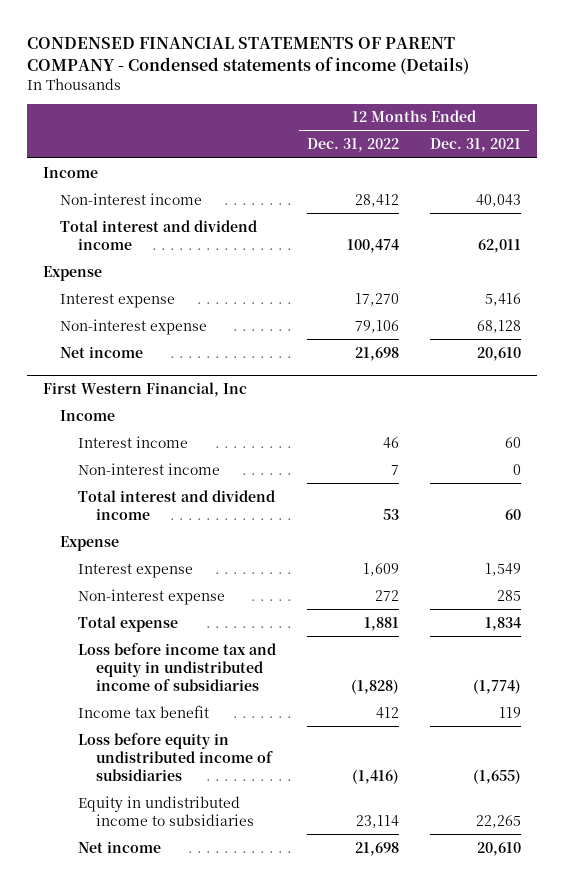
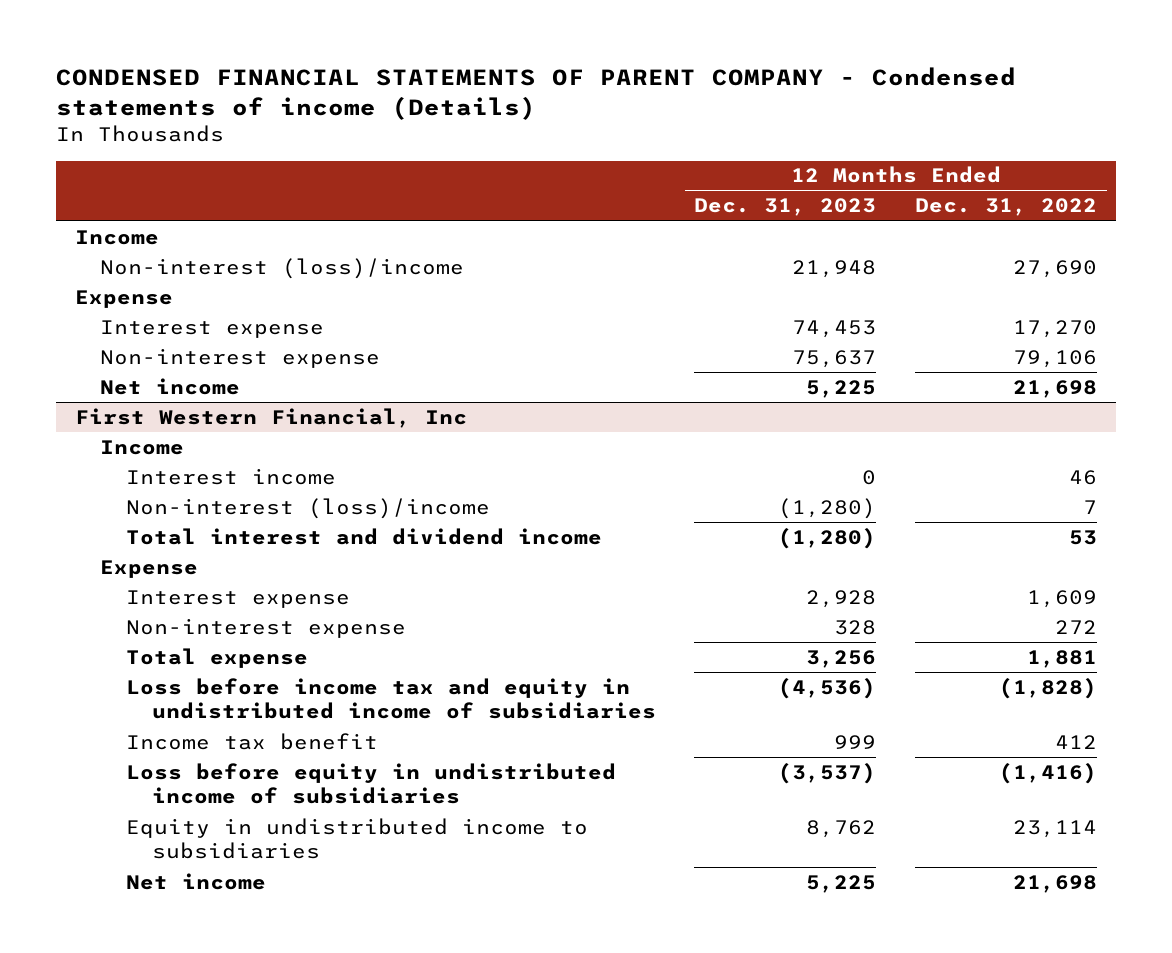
[430,138,522,153] Dec. 31, 2021 -> none
none -> [694,198,877,217] Dec. 31, 2023
[60,219,258,250] Total interest and dividend income -> none
[60,192,203,205] Non-interest income -> [100,257,465,279] Non-interest (loss)/income
[355,193,400,207] 28,412 -> [1013,259,1098,278] 27,690
[78,462,221,475] Non-interest income -> [126,497,491,519] Non-interest (loss)/income

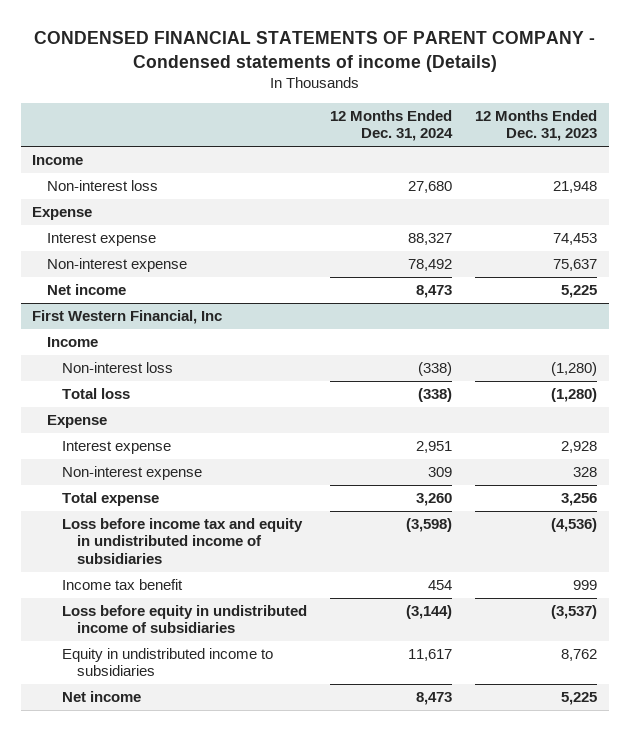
[915,198,1098,217] Dec. 31, 2022 -> none
none -> [330,110,454,142] 12 Months Ended Dec. 31, 2024
[100,257,465,279] Non-interest (loss)/income -> [47,180,159,192] Non-interest loss
[126,467,337,485] Interest income -> none
[126,497,491,519] Non-interest (loss)/income -> [62,362,174,374] Non-interest loss
[126,527,603,545] Total interest and dividend income -> [62,388,131,400] Total loss

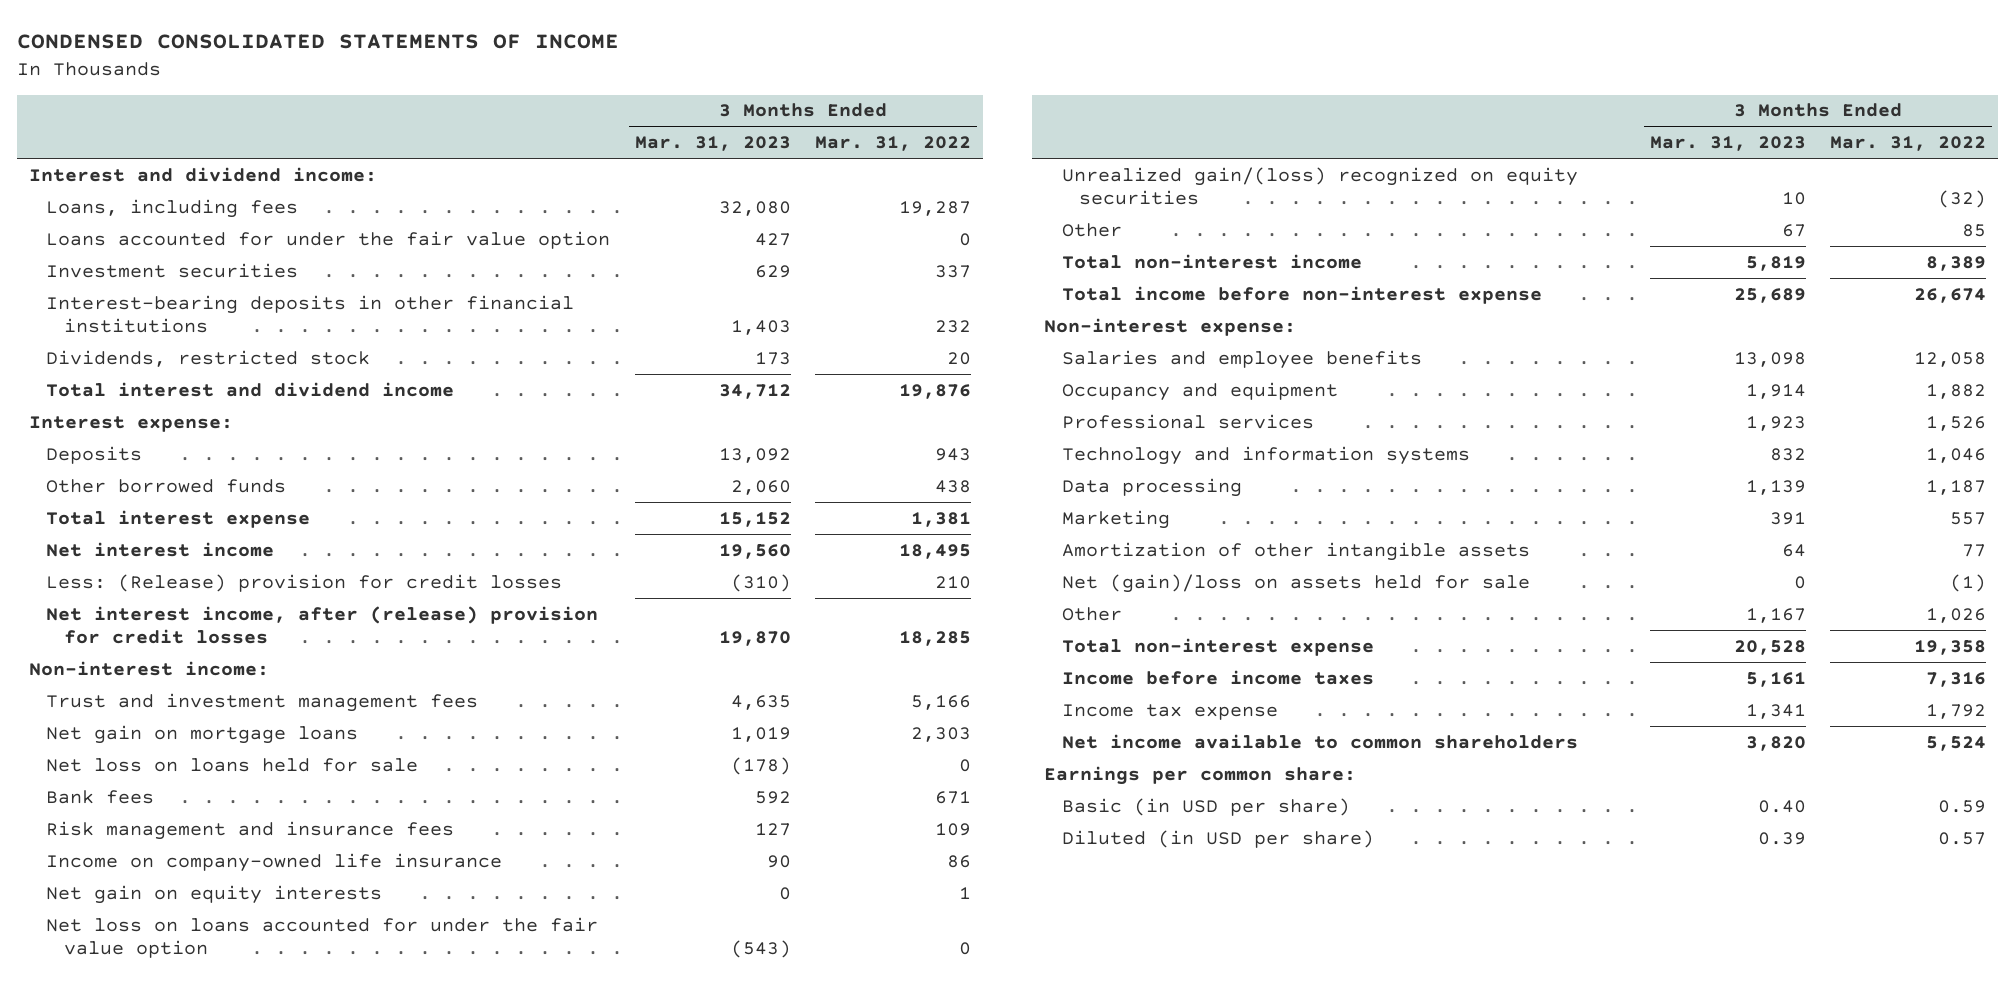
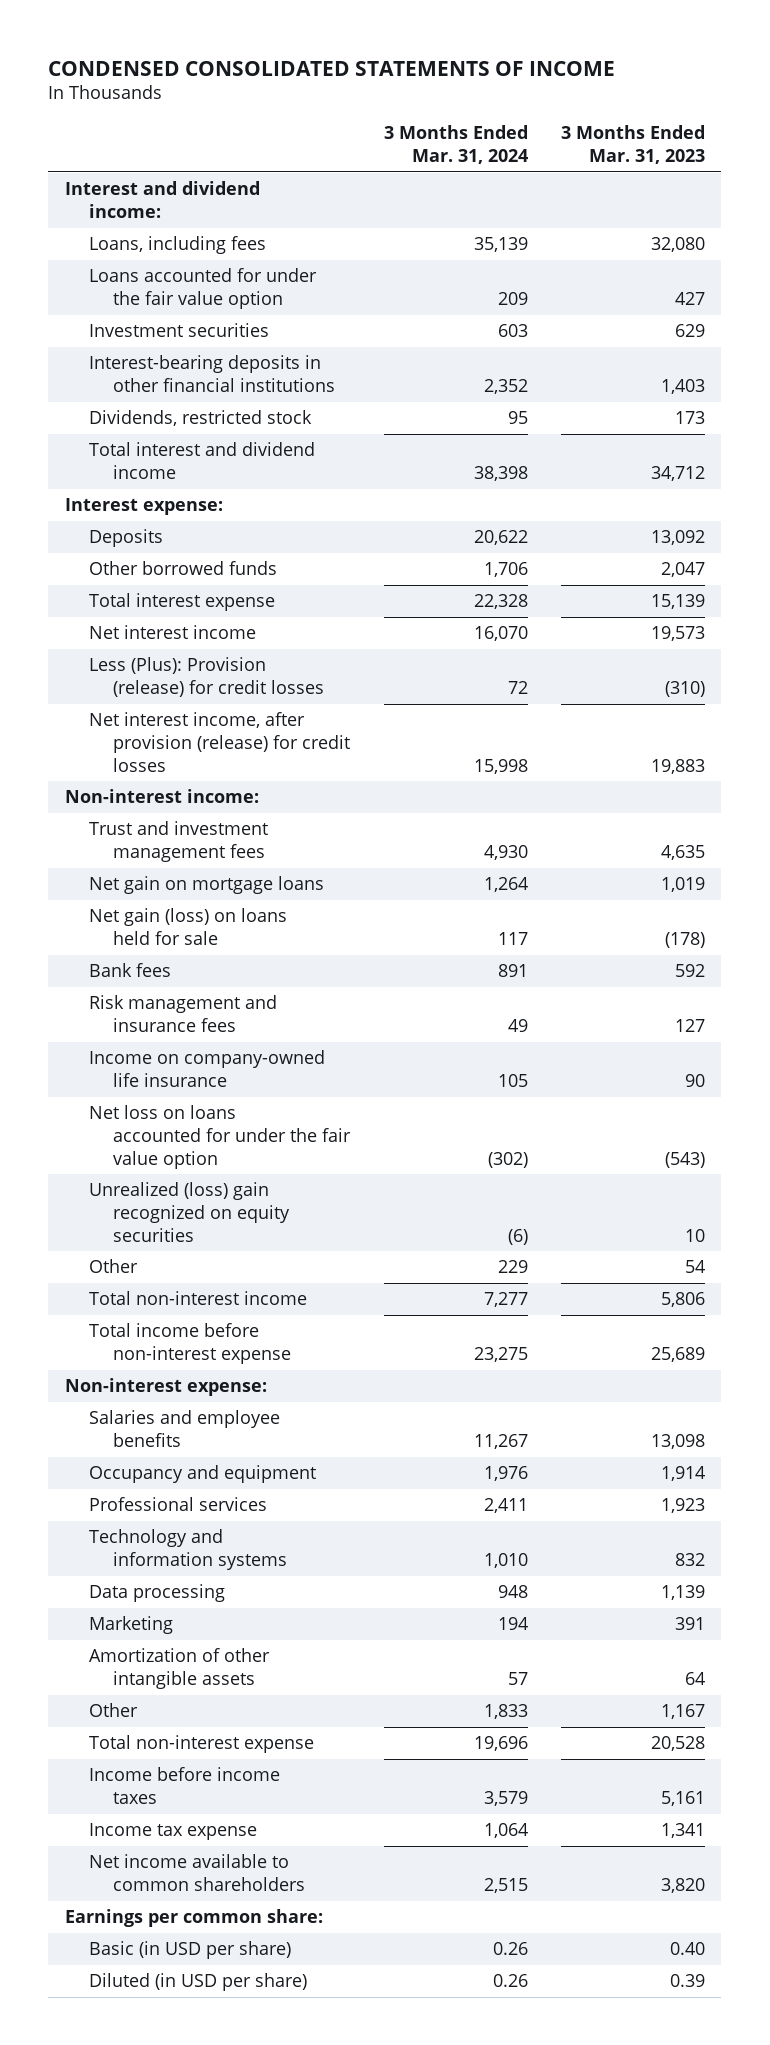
[814,136,971,152] Mar. 31, 2022 -> none
none -> [383,125,528,164] 3 Months Ended Mar. 31, 2024
[730,479,791,495] 2,060 -> [660,562,705,578] 2,047
[718,511,791,527] 15,152 -> [650,594,705,610] 15,139
[718,543,791,559] 19,560 -> [650,626,705,642] 19,573
[46,573,563,592] Less: (Release) provision for credit losses -> [89,657,325,697] Less (Plus): Provision (release) for credit losses
[46,605,599,645] Net interest income, after (release) provision for credit losses -> [89,712,351,772] Net interest income, after provision (release) for credit losses
[718,631,791,647] 19,870 -> [650,758,705,774] 19,883
[46,757,419,772] Net loss on loans held for sale -> [89,908,288,945] Net gain (loss) on loans held for sale
[46,884,383,904] Net gain on equity interests -> none
[1061,166,1578,206] Unrealized gain/(loss) recognized on equity securities -> [89,1182,291,1242] Unrealized (loss) gain recognized on equity securities
[1782,223,1807,237] 67 -> [684,1260,705,1274] 54
[1746,255,1807,271] 5,819 -> [660,1292,705,1308] 5,806
[1061,573,1530,593] Net (gain)/loss on assets held for sale -> none

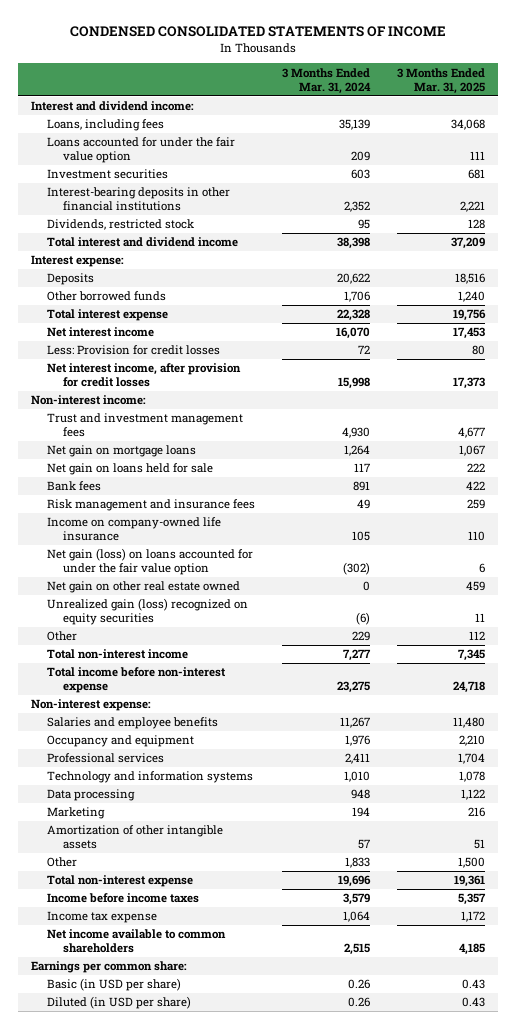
[560,125,705,164] 3 Months Ended Mar. 31, 2023 -> none
none -> [396,67,485,94] 3 Months Ended Mar. 31, 2025
[89,657,325,697] Less (Plus): Provision (release) for credit losses -> [46,345,220,356] Less: Provision for credit losses
[89,712,351,772] Net interest income, after provision (release) for credit losses -> [46,363,241,388] Net interest income, after provision for credit losses
[89,908,288,945] Net gain (loss) on loans held for sale -> [46,463,213,476] Net gain on loans held for sale
[89,1105,352,1169] Net loss on loans accounted for under the fair value option -> [46,548,253,576] Net gain (loss) on loans accounted for under the fair value option
none -> [46,581,240,594] Net gain on other real estate owned
[89,1182,291,1242] Unrealized (loss) gain recognized on equity securities -> [46,598,248,626] Unrealized gain (loss) recognized on equity securities

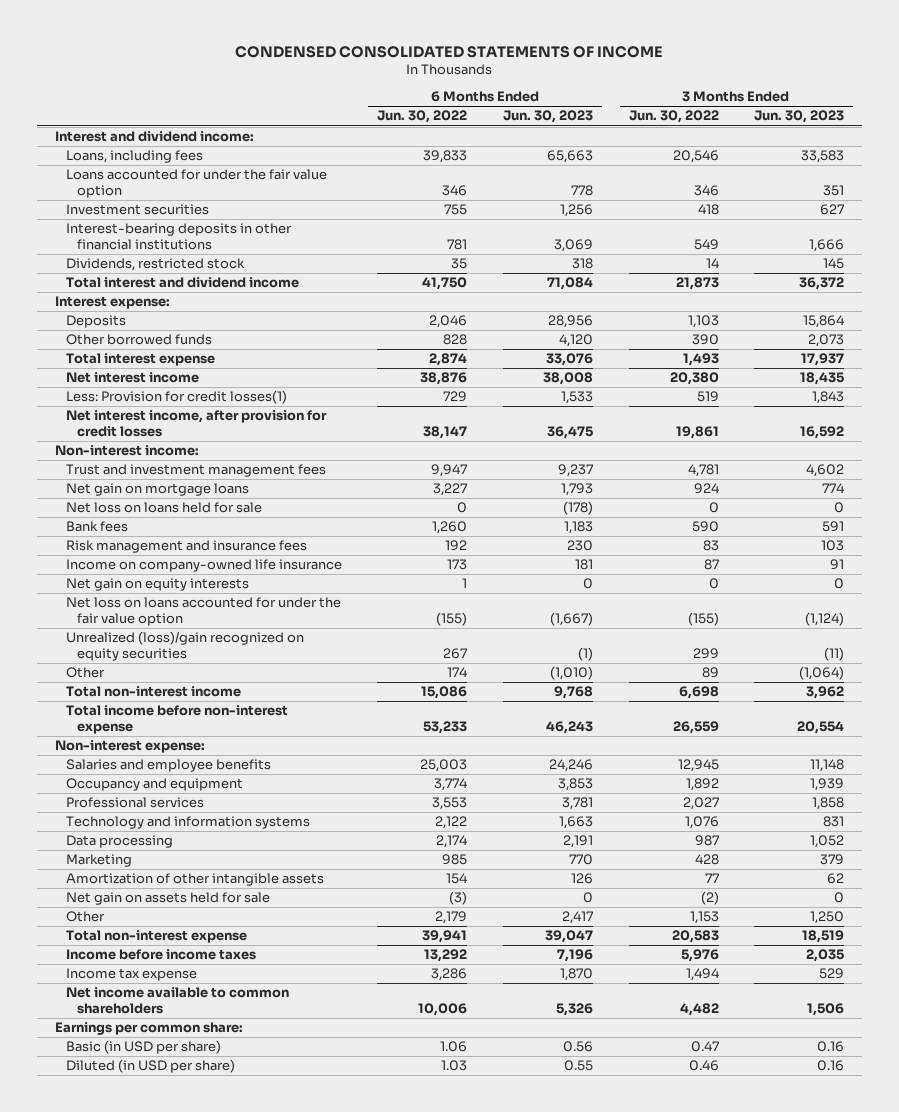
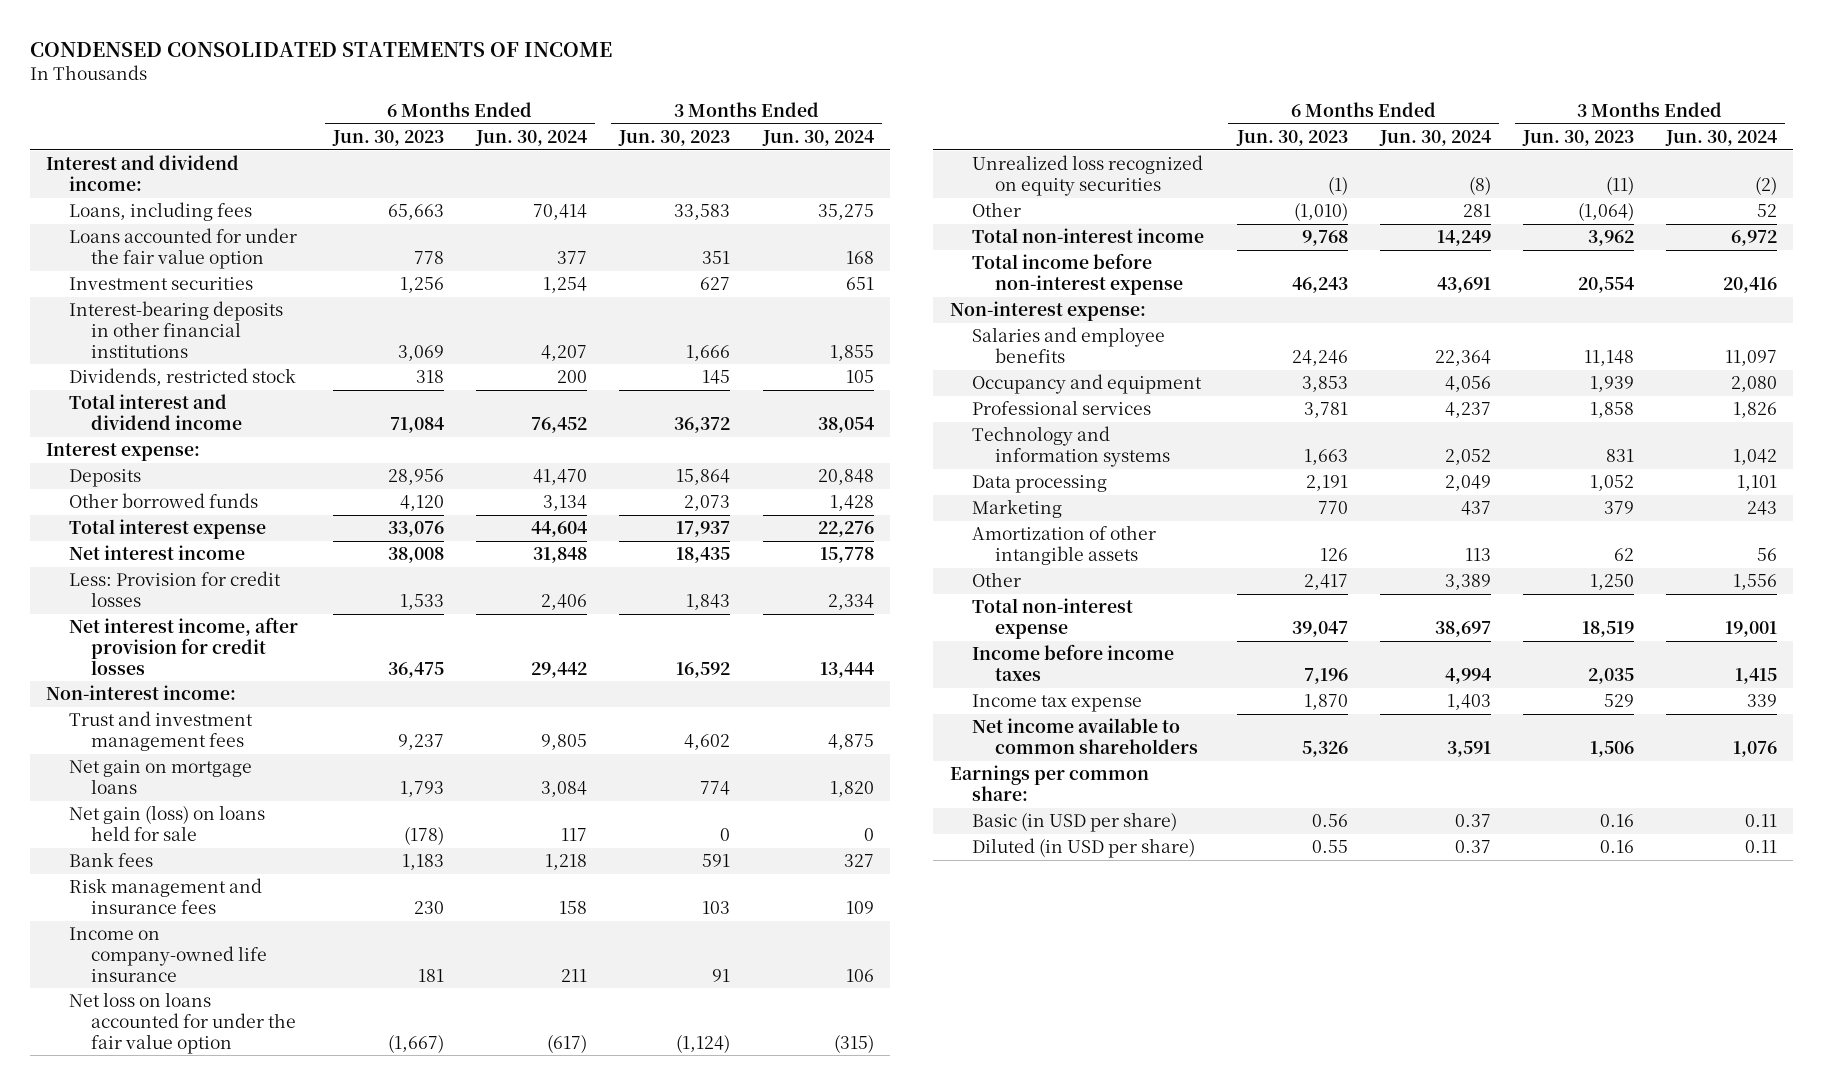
[377,110,468,124] Jun. 30, 2022 -> none
[628,110,719,124] Jun. 30, 2022 -> none
none -> [475,129,588,146] Jun. 30, 2024
none -> [761,129,874,146] Jun. 30, 2024
[65,390,287,405] Less: Provision for credit losses(1) -> [68,571,281,607] Less: Provision for credit losses
[65,502,262,514] Net loss on loans held for sale -> [68,805,265,841] Net gain (loss) on loans held for sale
[65,578,249,592] Net gain on equity interests -> none
[65,631,304,661] Unrealized (loss)/gain recognized on equity securities -> [972,155,1204,196] Unrealized loss recognized on equity securities
[65,892,270,906] Net gain on assets held for sale -> none

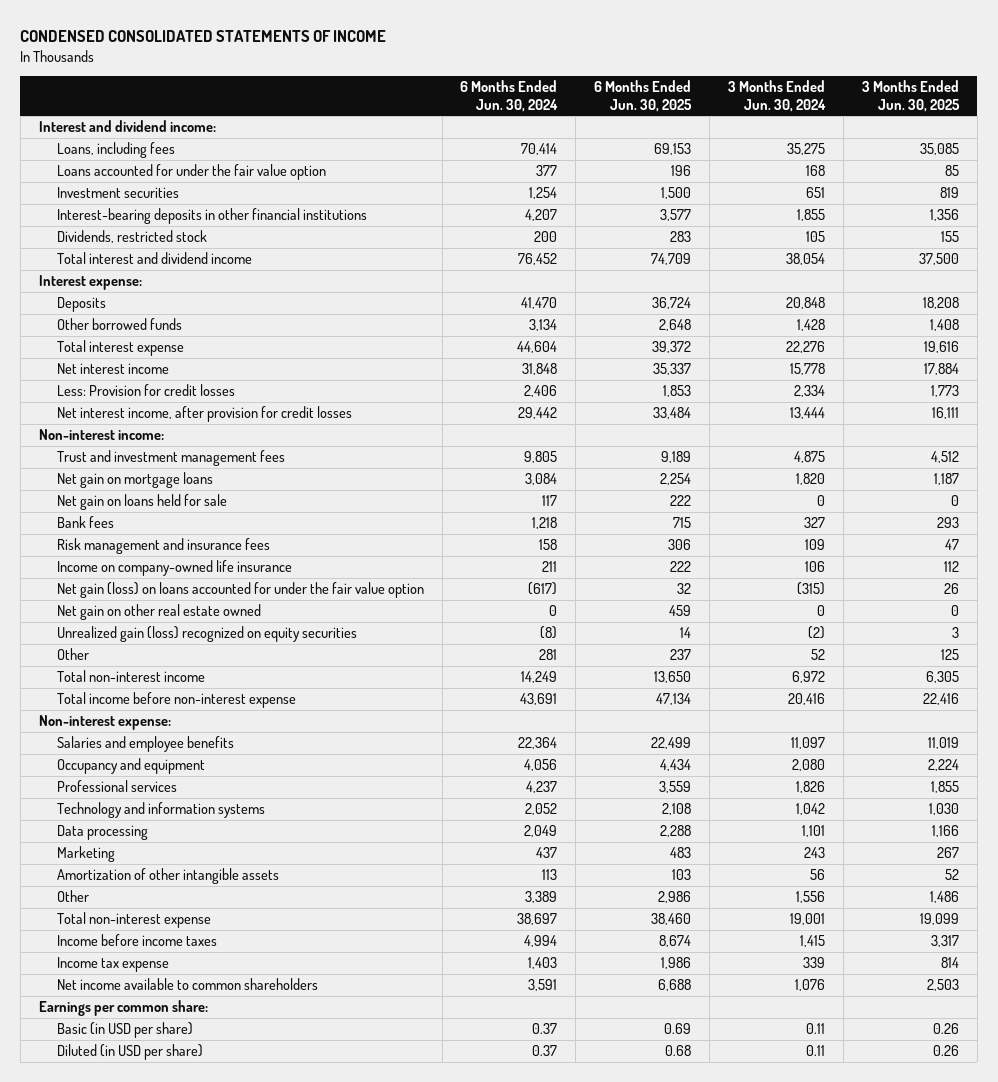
[331,129,444,146] Jun. 30, 2023 -> none
[618,129,731,146] Jun. 30, 2023 -> none
none -> [594,80,693,112] 6 Months Ended Jun. 30, 2025
none -> [861,80,960,112] 3 Months Ended Jun. 30, 2025
[68,805,265,841] Net gain (loss) on loans held for sale -> [56,494,227,511] Net gain on loans held for sale
[68,992,297,1054] Net loss on loans accounted for under the fair value option -> [56,582,424,599] Net gain (loss) on loans accounted for under the fair value option
none -> [56,604,261,621] Net gain on other real estate owned
[972,155,1204,196] Unrealized loss recognized on equity securities -> [56,626,357,643] Unrealized gain (loss) recognized on equity securities

